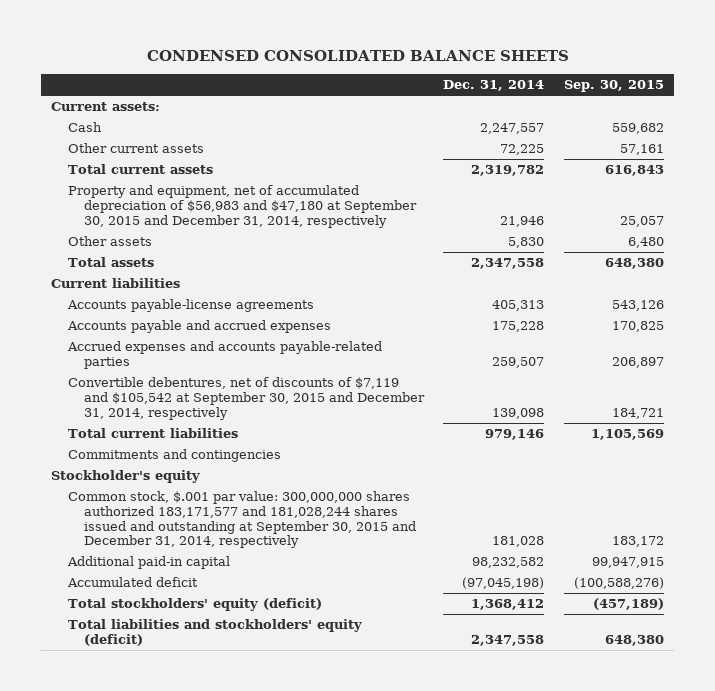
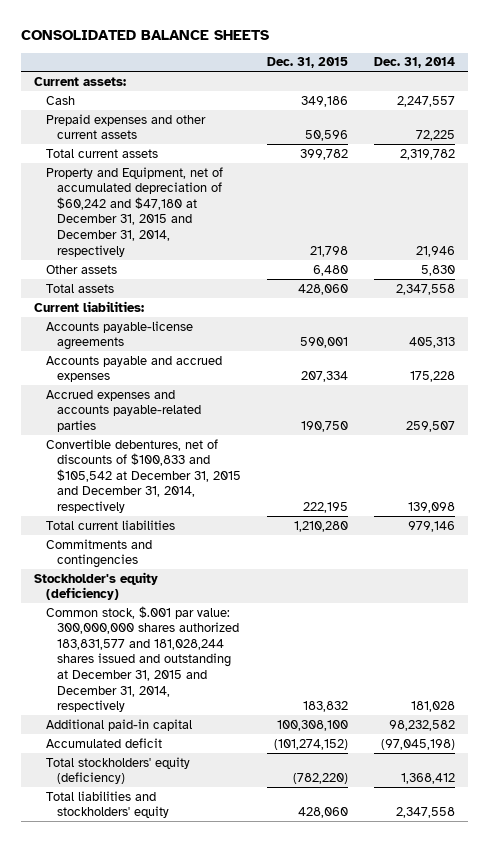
[146,50,569,62] CONDENSED CONSOLIDATED BALANCE SHEETS -> [20,30,269,41] CONSOLIDATED BALANCE SHEETS
[563,80,664,93] Sep. 30, 2015 -> none
none -> [267,57,349,69] Dec. 31, 2015
[67,143,204,154] Other current assets -> [45,113,206,140] Prepaid expenses and other current assets
[67,185,417,228] Property and equipment, net of accumulated depreciation of $56,983 and $47,180 at September 30, 2015 and December 31, 2014, respectively -> [45,166,223,257] Property and Equipment, net of accumulated depreciation of $60,242 and $47,180 at December 31, 2015 and December 31, 2014, respectively
[51,278,181,289] Current liabilities -> [33,300,144,312] Current liabilities:
[67,377,425,420] Convertible debentures, net of discounts of $7,119 and $105,542 at September 30, 2015 and December 31, 2014, respectively -> [45,438,242,514] Convertible debentures, net of discounts of $100,833 and $105,542 at December 31, 2015 and December 31, 2014, respectively
[51,470,201,484] Stockholder's equity -> [33,571,158,601] Stockholder's equity (deficiency)
[67,491,416,549] Common stock, $.001 par value: 300,000,000 shares authorized 183,171,577 and 181,028,244 shares issued and outstanding at September 30, 2015 and December 31, 2014, respectively -> [45,605,240,713] Common stock, $.001 par value: 300,000,000 shares authorized 183,831,577 and 181,028,244 shares issued and outstanding at December 31, 2015 and December 31, 2014, respectively
[67,598,322,612] Total stockholders' equity (deficit) -> [45,756,190,785] Total stockholders' equity (deficiency)
[67,619,362,647] Total liabilities and stockholders' equity (deficit) -> [45,790,170,819] Total liabilities and stockholders' equity

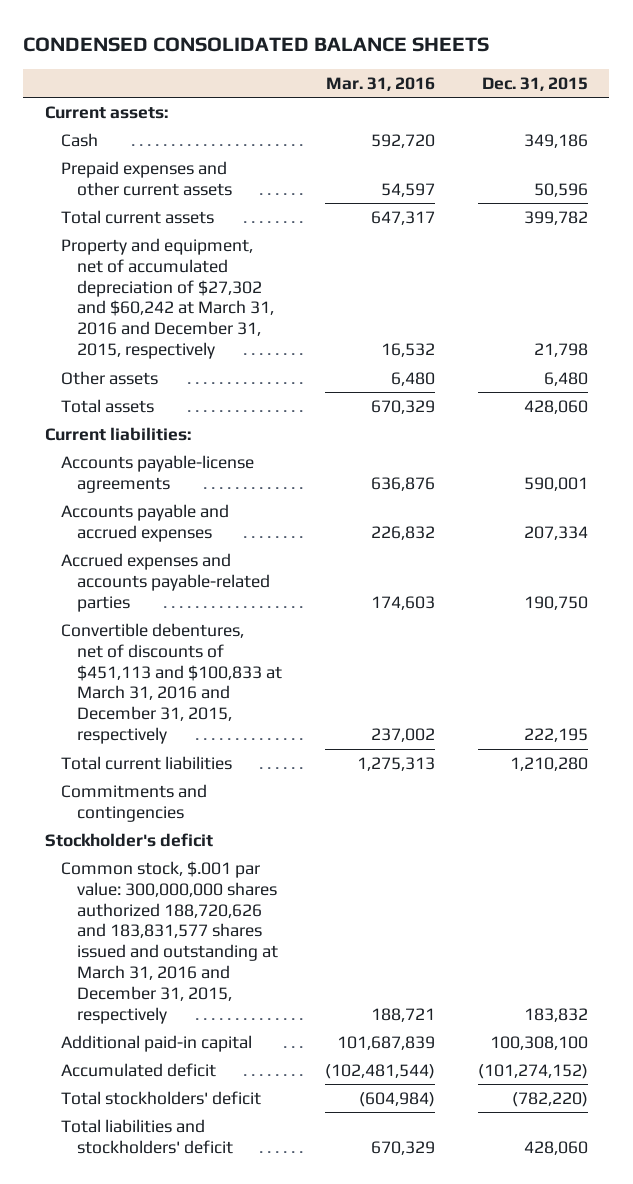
[20,30,269,41] CONSOLIDATED BALANCE SHEETS -> [23,36,490,52] CONDENSED CONSOLIDATED BALANCE SHEETS
[374,57,456,69] Dec. 31, 2014 -> none
none -> [325,76,435,91] Mar. 31, 2016
[45,166,223,257] Property and Equipment, net of accumulated depreciation of $60,242 and $47,180 at December 31, 2015 and December 31, 2014, respectively -> [60,237,274,360] Property and equipment, net of accumulated depreciation of $27,302 and $60,242 at March 31, 2016 and December 31, 2015, respectively
[45,438,242,514] Convertible debentures, net of discounts of $100,833 and $105,542 at December 31, 2015 and December 31, 2014, respectively -> [60,622,282,745] Convertible debentures, net of discounts of $451,113 and $100,833 at March 31, 2016 and December 31, 2015, respectively
[33,571,158,601] Stockholder's equity (deficiency) -> [44,832,213,847] Stockholder's deficit
[45,605,240,713] Common stock, $.001 par value: 300,000,000 shares authorized 183,831,577 and 181,028,244 shares issued and outstanding at December 31, 2015 and December 31, 2014, respectively -> [60,860,278,1024] Common stock, $.001 par value: 300,000,000 shares authorized 188,720,626 and 183,831,577 shares issued and outstanding at March 31, 2016 and December 31, 2015, respectively
[45,756,190,785] Total stockholders' equity (deficiency) -> [60,1090,261,1105] Total stockholders' deficit
[45,790,170,819] Total liabilities and stockholders' equity -> [60,1118,233,1154] Total liabilities and stockholders' deficit

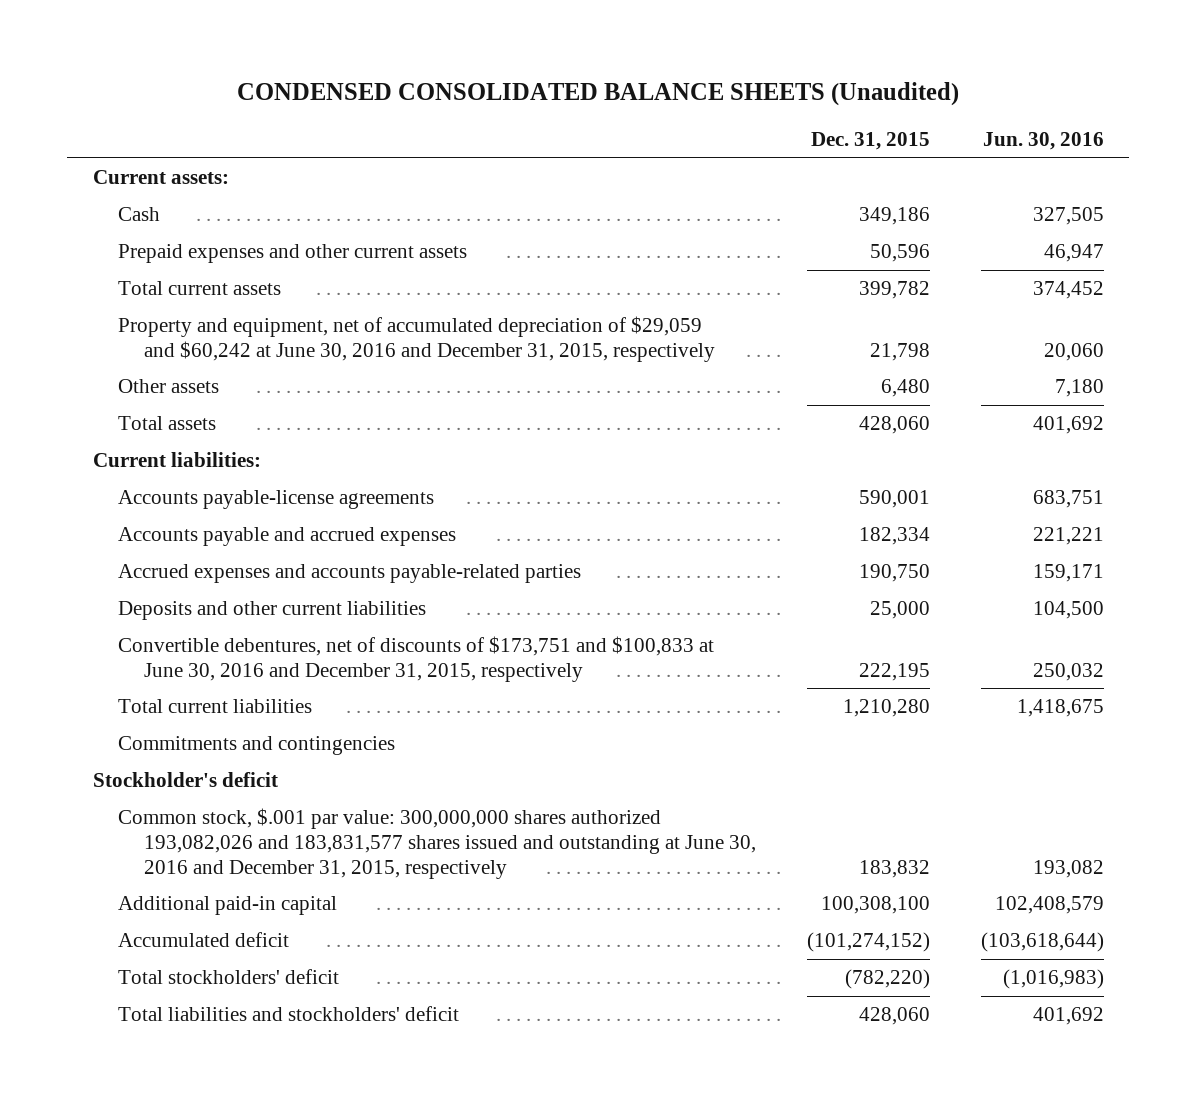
[23,36,490,52] CONDENSED CONSOLIDATED BALANCE SHEETS -> [237,82,960,107] CONDENSED CONSOLIDATED BALANCE SHEETS (Unaudited)
[325,76,435,91] Mar. 31, 2016 -> none
none -> [982,132,1104,151] Jun. 30, 2016
[60,237,274,360] Property and equipment, net of accumulated depreciation of $27,302 and $60,242 at March 31, 2016 and December 31, 2015, respectively -> [118,316,716,362] Property and equipment, net of accumulated depreciation of $29,059 and $60,242 at June 30, 2016 and December 31, 2015, respectively
[523,525,588,540] 207,334 -> [858,527,930,546] 182,334
none -> [118,601,427,621] Deposits and other current liabilities
[60,622,282,745] Convertible debentures, net of discounts of $451,113 and $100,833 at March 31, 2016 and December 31, 2015, respectively -> [118,636,715,682] Convertible debentures, net of discounts of $173,751 and $100,833 at June 30, 2016 and December 31, 2015, respectively
[60,860,278,1024] Common stock, $.001 par value: 300,000,000 shares authorized 188,720,626 and 183,831,577 shares issued and outstanding at March 31, 2016 and December 31, 2015, respectively -> [118,808,757,879] Common stock, $.001 par value: 300,000,000 shares authorized 193,082,026 and 183,831,577 shares issued and outstanding at June 30, 2016 and December 31, 2015, respectively

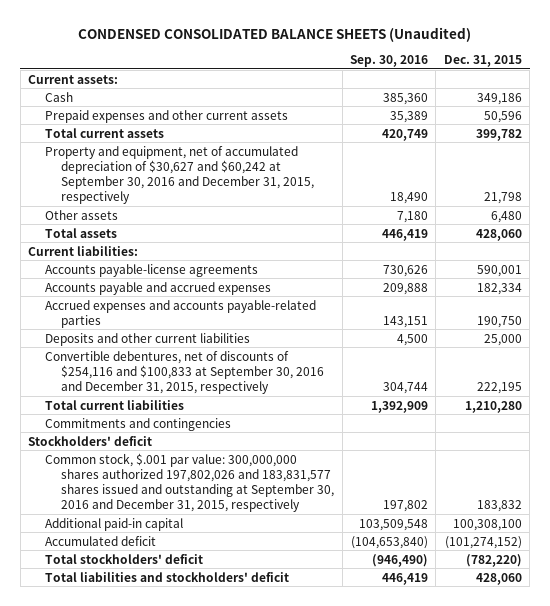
[982,132,1104,151] Jun. 30, 2016 -> none
none -> [349,55,428,68] Sep. 30, 2016
[118,316,716,362] Property and equipment, net of accumulated depreciation of $29,059 and $60,242 at June 30, 2016 and December 31, 2015, respectively -> [44,145,315,204] Property and equipment, net of accumulated depreciation of $30,627 and $60,242 at September 30, 2016 and December 31, 2015, respectively
[118,636,715,682] Convertible debentures, net of discounts of $173,751 and $100,833 at June 30, 2016 and December 31, 2015, respectively -> [44,350,325,394] Convertible debentures, net of discounts of $254,116 and $100,833 at September 30, 2016 and December 31, 2015, respectively
[92,772,278,788] Stockholder's deficit -> [28,435,153,446] Stockholders' deficit
[118,808,757,879] Common stock, $.001 par value: 300,000,000 shares authorized 193,082,026 and 183,831,577 shares issued and outstanding at June 30, 2016 and December 31, 2015, respectively -> [44,452,335,512] Common stock, $.001 par value: 300,000,000 shares authorized 197,802,026 and 183,831,577 shares issued and outstanding at September 30, 2016 and December 31, 2015, respectively

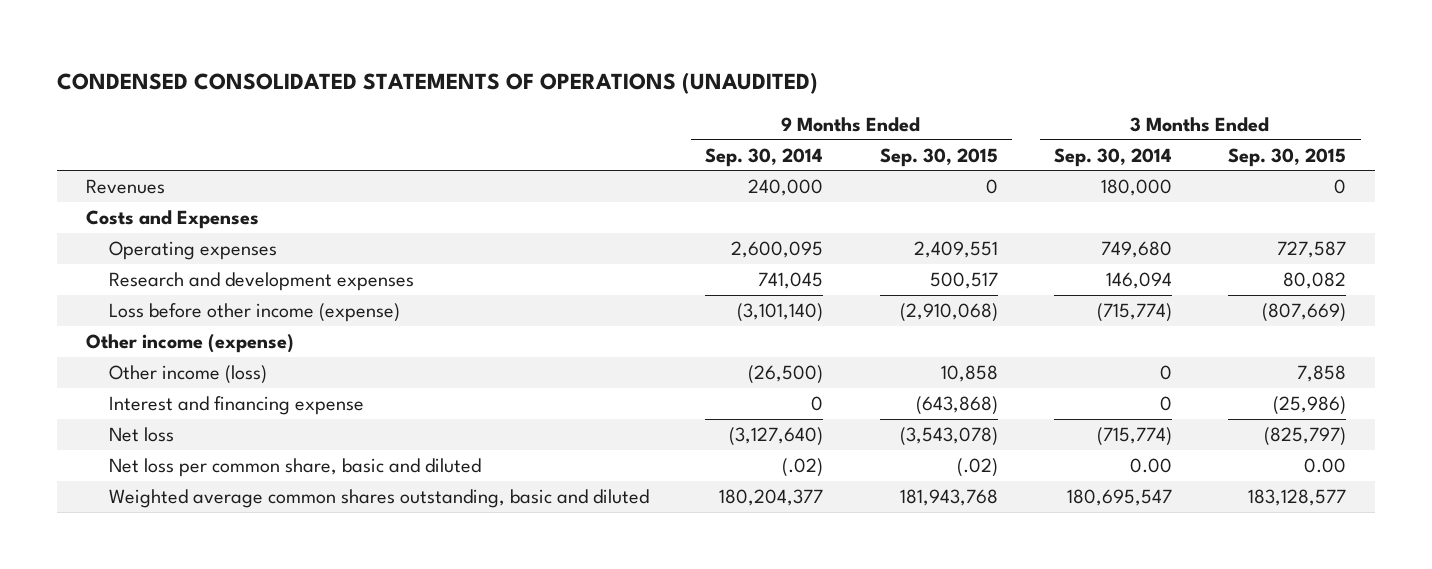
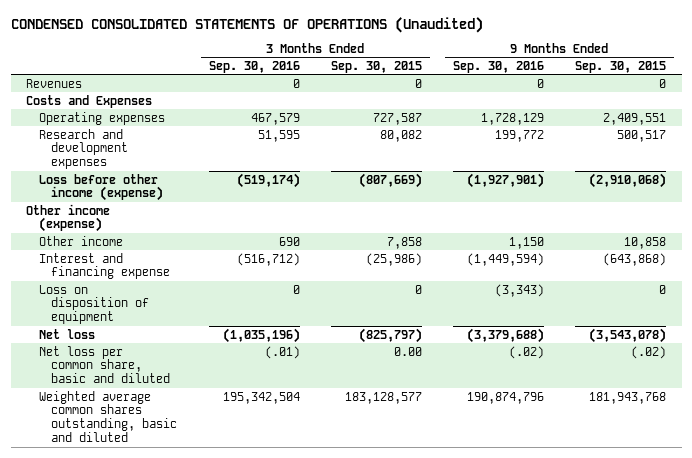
[57,71,819,94] CONDENSED CONSOLIDATED STATEMENTS OF OPERATIONS (UNAUDITED) -> [10,16,483,33] CONDENSED CONSOLIDATED STATEMENTS OF OPERATIONS (Unaudited)
[705,147,824,167] Sep. 30, 2014 -> none
[1054,147,1173,167] Sep. 30, 2014 -> none
none -> [208,60,300,73] Sep. 30, 2016
none -> [452,60,544,73] Sep. 30, 2016
[108,365,267,385] Other income (loss) -> [38,235,123,246] Other income
none -> [38,284,150,325] Loss on disposition of equipment

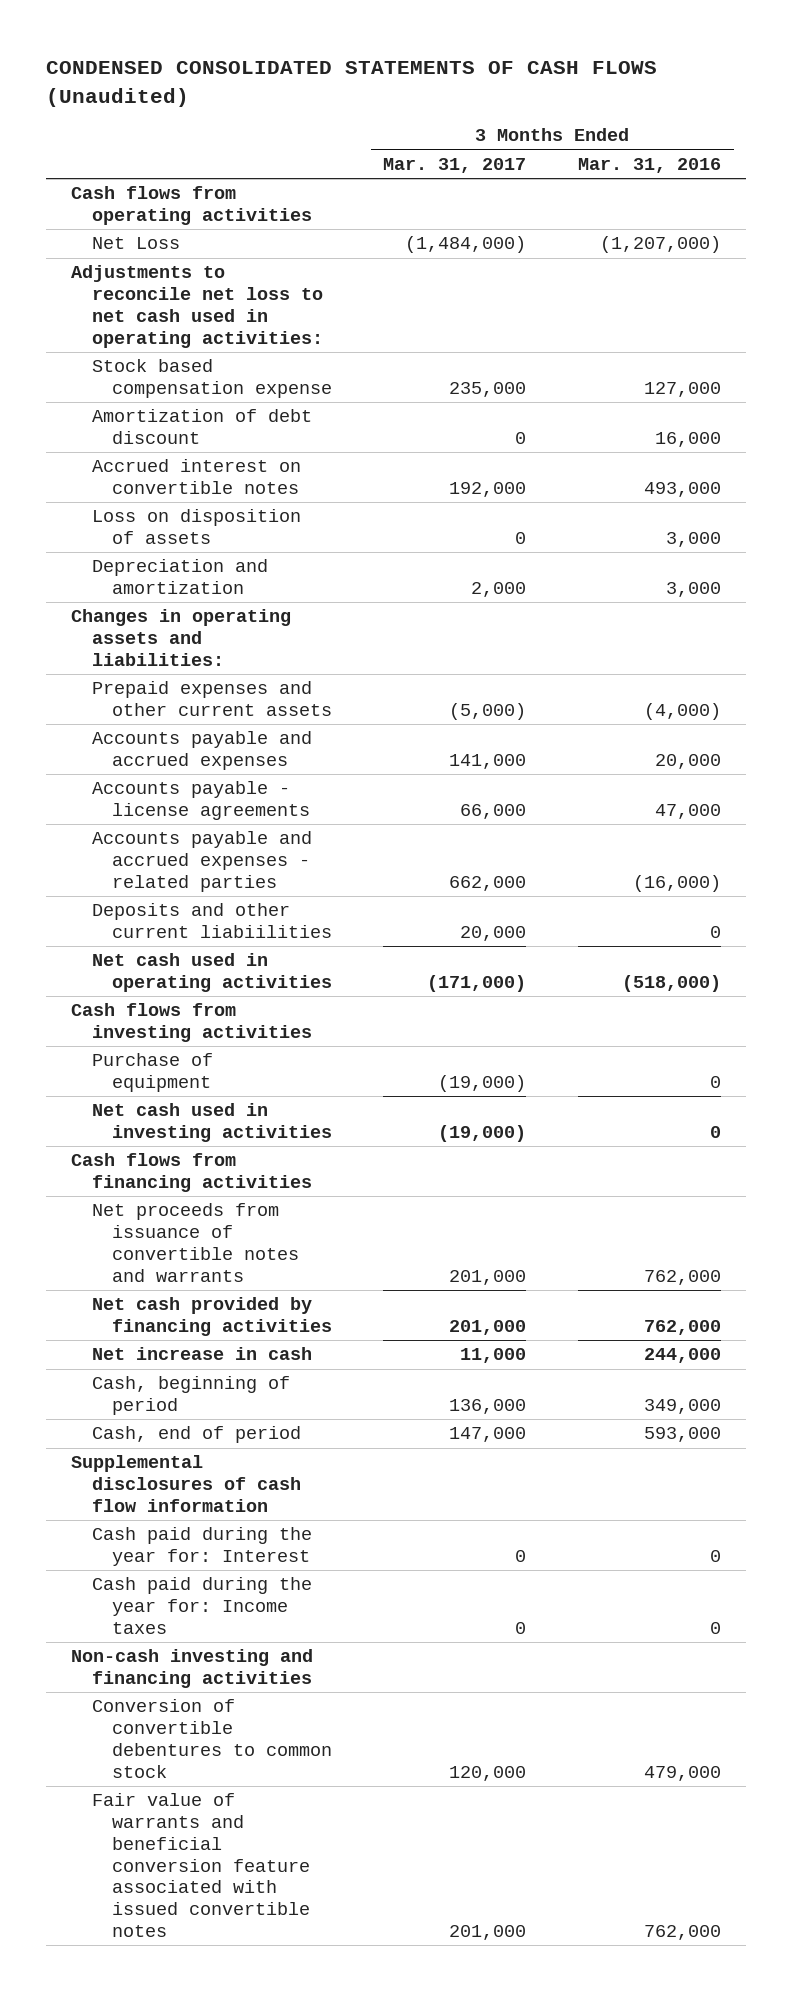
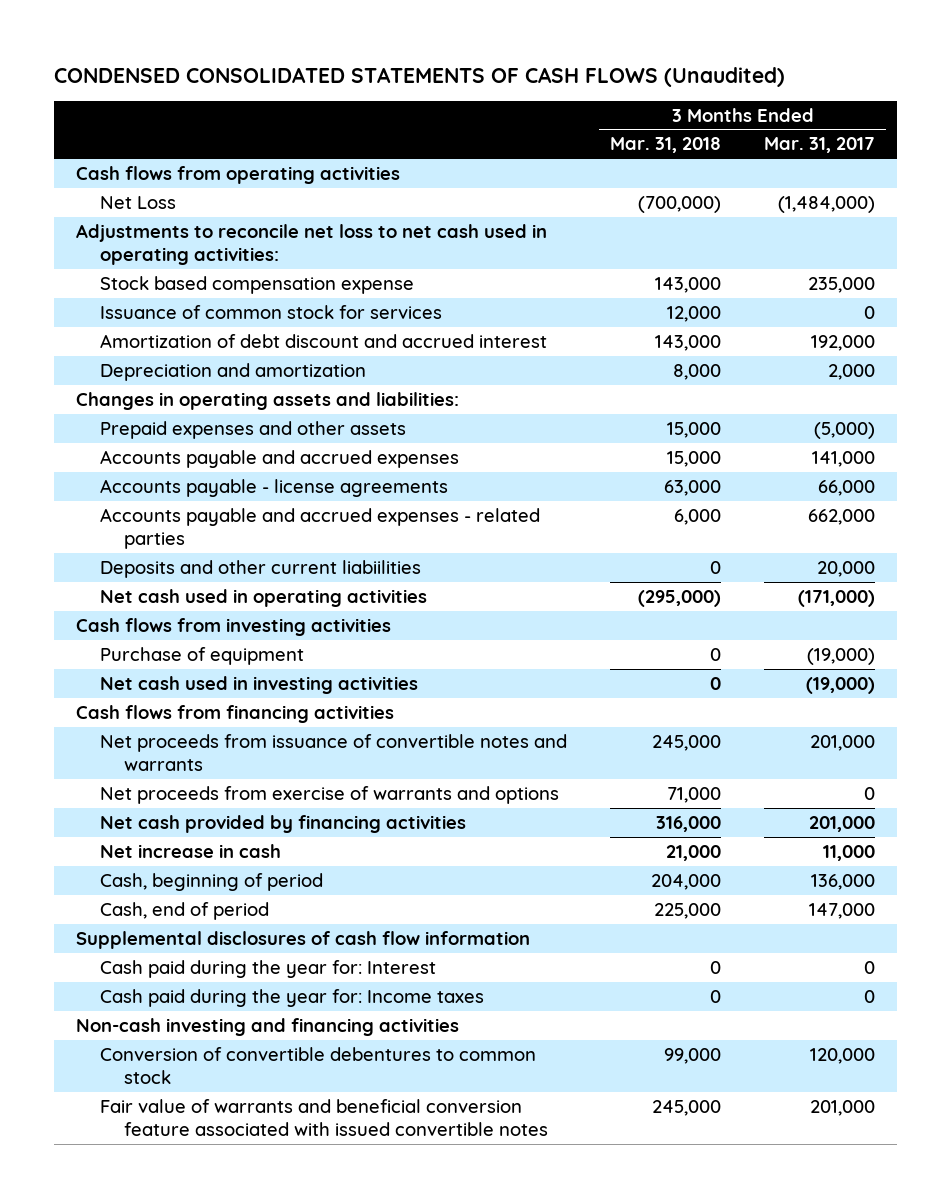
[577,158,721,174] Mar. 31, 2016 -> none
none -> [610,137,722,154] Mar. 31, 2018
[91,459,301,495] Accrued interest on convertible notes -> none
[91,509,301,545] Loss on disposition of assets -> none
none -> [99,304,442,319] Issuance of common stock for services
[91,409,312,445] Amortization of debt discount -> [99,333,547,348] Amortization of debt discount and accrued interest
[515,432,527,445] 0 -> [811,334,876,351] 192,000
[91,681,333,717] Prepaid expenses and other current assets -> [99,420,406,439] Prepaid expenses and other assets
none -> [99,785,559,804] Net proceeds from exercise of warrants and options

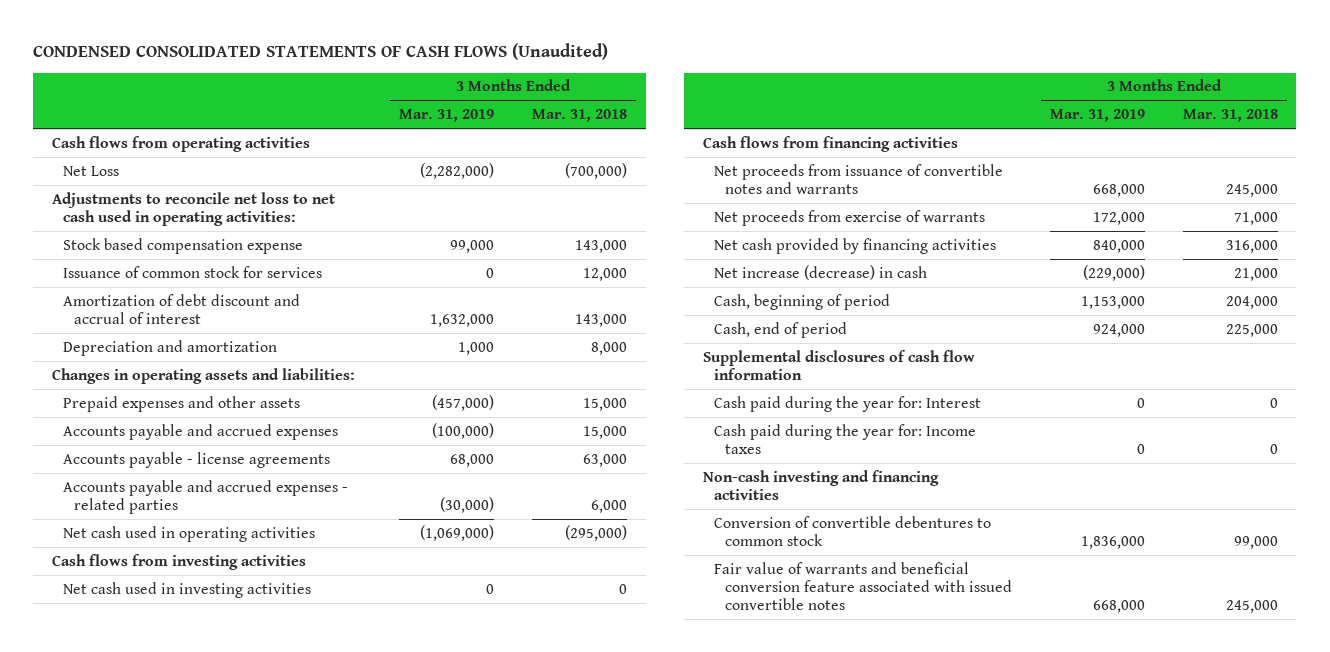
[764,137,876,154] Mar. 31, 2017 -> none
none -> [399,109,495,123] Mar. 31, 2019
[99,333,547,348] Amortization of debt discount and accrued interest -> [63,293,301,324] Amortization of debt discount and accrual of interest
[99,559,421,578] Deposits and other current liabiilities -> none
[99,646,304,665] Purchase of equipment -> none
[99,785,559,804] Net proceeds from exercise of warrants and options -> [714,209,986,226] Net proceeds from exercise of warrants
[99,843,281,858] Net increase in cash -> [714,264,928,280] Net increase (decrease) in cash

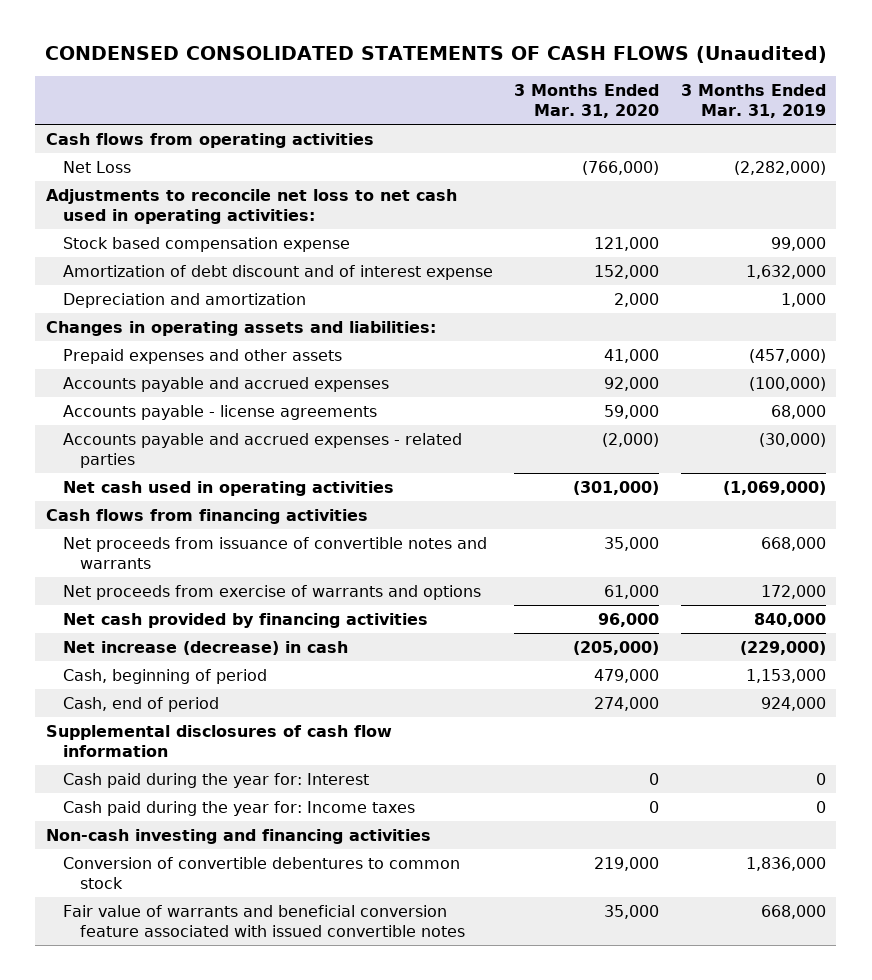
[531,109,627,123] Mar. 31, 2018 -> none
none -> [514,83,660,119] 3 Months Ended Mar. 31, 2020
[63,265,323,278] Issuance of common stock for services -> none
[63,293,301,324] Amortization of debt discount and accrual of interest -> [62,264,493,280] Amortization of debt discount and of interest expense
[52,553,307,570] Cash flows from investing activities -> none
[63,581,312,598] Net cash used in investing activities -> none
[714,209,986,226] Net proceeds from exercise of warrants -> [62,584,481,600] Net proceeds from exercise of warrants and options

